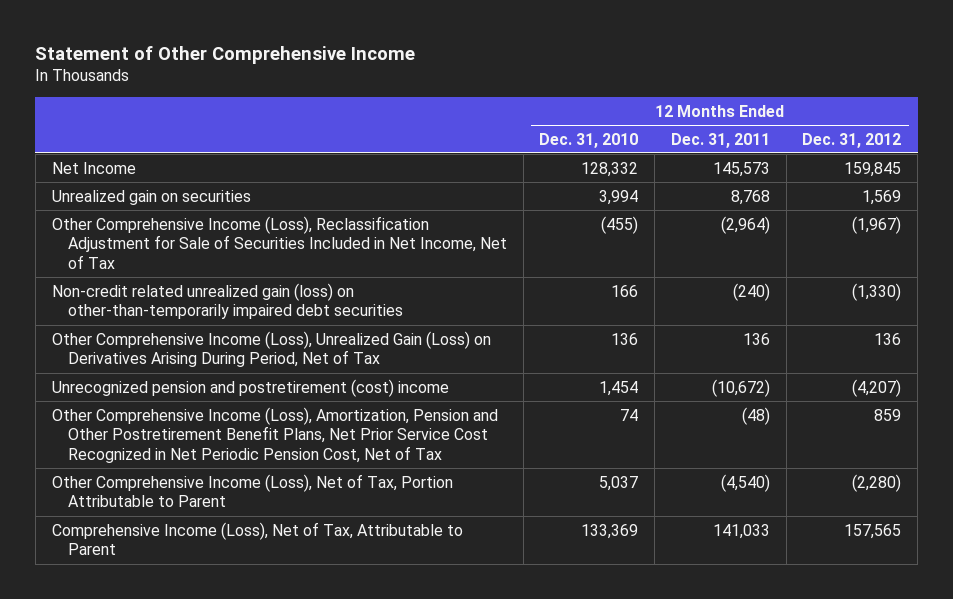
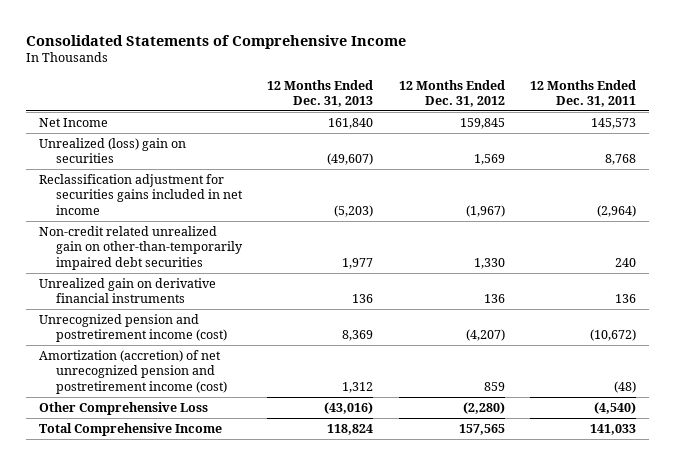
[35,46,416,65] Statement of Other Comprehensive Income -> [26,34,407,49] Consolidated Statements of Comprehensive Income
[539,132,639,148] Dec. 31, 2010 -> none
none -> [267,79,374,107] 12 Months Ended Dec. 31, 2013
[51,189,251,205] Unrealized gain on securities -> [39,137,187,164] Unrealized (loss) gain on securities
[51,215,507,270] Other Comprehensive Income (Loss), Reclassification Adjustment for Sale of Securities Included in Net Income, Net of Tax -> [39,173,243,215] Reclassification adjustment for securities gains included in net income
[51,282,403,320] Non-credit related unrealized gain (loss) on other-than-temporarily impaired debt securities -> [39,225,243,270] Non-credit related unrealized gain on other-than-temporarily impaired debt securities
[732,282,770,301] (240) -> [615,257,637,267] 240
[852,282,902,301] (1,330) -> [473,257,505,269] 1,330
[51,330,491,368] Other Comprehensive Income (Loss), Unrealized Gain (Loss) on Derivatives Arising During Period, Net of Tax -> [39,277,217,304] Unrealized gain on derivative financial instruments
[51,378,449,397] Unrecognized pension and postretirement (cost) income -> [39,313,227,343] Unrecognized pension and postretirement income (cost)
[51,406,498,464] Other Comprehensive Income (Loss), Amortization, Pension and Other Postretirement Benefit Plans, Net Prior Service Cost Recognized in Net Periodic Pension Cost, Net of Tax -> [39,349,227,394] Amortization (accretion) of net unrecognized pension and postretirement income (cost)
[51,473,453,508] Other Comprehensive Income (Loss), Net of Tax, Portion Attributable to Parent -> [39,401,209,415] Other Comprehensive Loss
[51,521,463,556] Comprehensive Income (Loss), Net of Tax, Attributable to Parent -> [39,422,223,436] Total Comprehensive Income

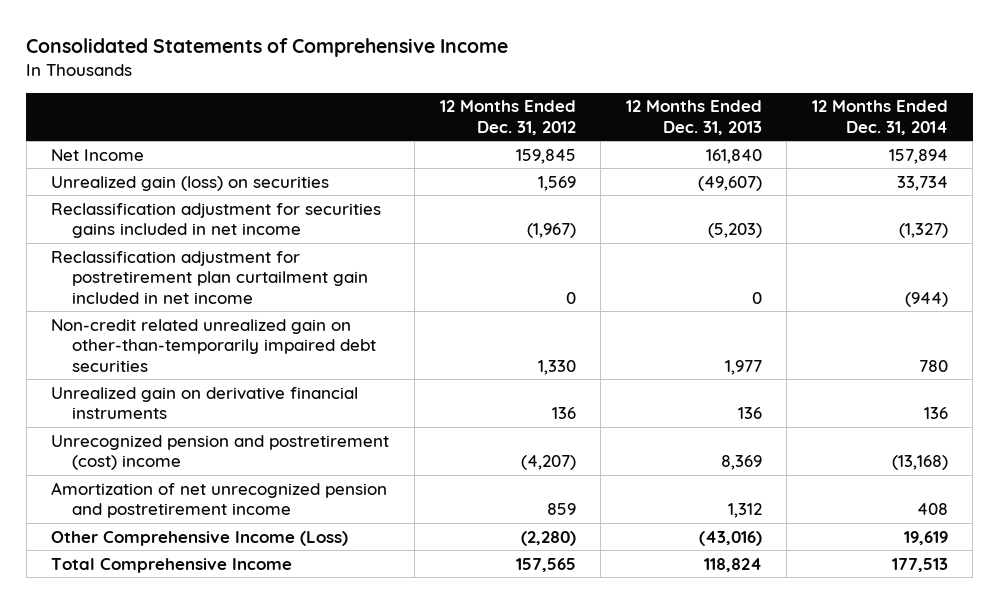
[530,79,637,107] 12 Months Ended Dec. 31, 2011 -> none
none -> [811,100,948,135] 12 Months Ended Dec. 31, 2014
[39,137,187,164] Unrealized (loss) gain on securities -> [51,175,330,191] Unrealized gain (loss) on securities
none -> [51,250,369,304] Reclassification adjustment for postretirement plan curtailment gain included in net income
[39,313,227,343] Unrecognized pension and postretirement income (cost) -> [51,434,390,471] Unrecognized pension and postretirement (cost) income
[39,349,227,394] Amortization (accretion) of net unrecognized pension and postretirement income (cost) -> [51,481,388,519] Amortization of net unrecognized pension and postretirement income
[39,401,209,415] Other Comprehensive Loss -> [51,530,349,546] Other Comprehensive Income (Loss)

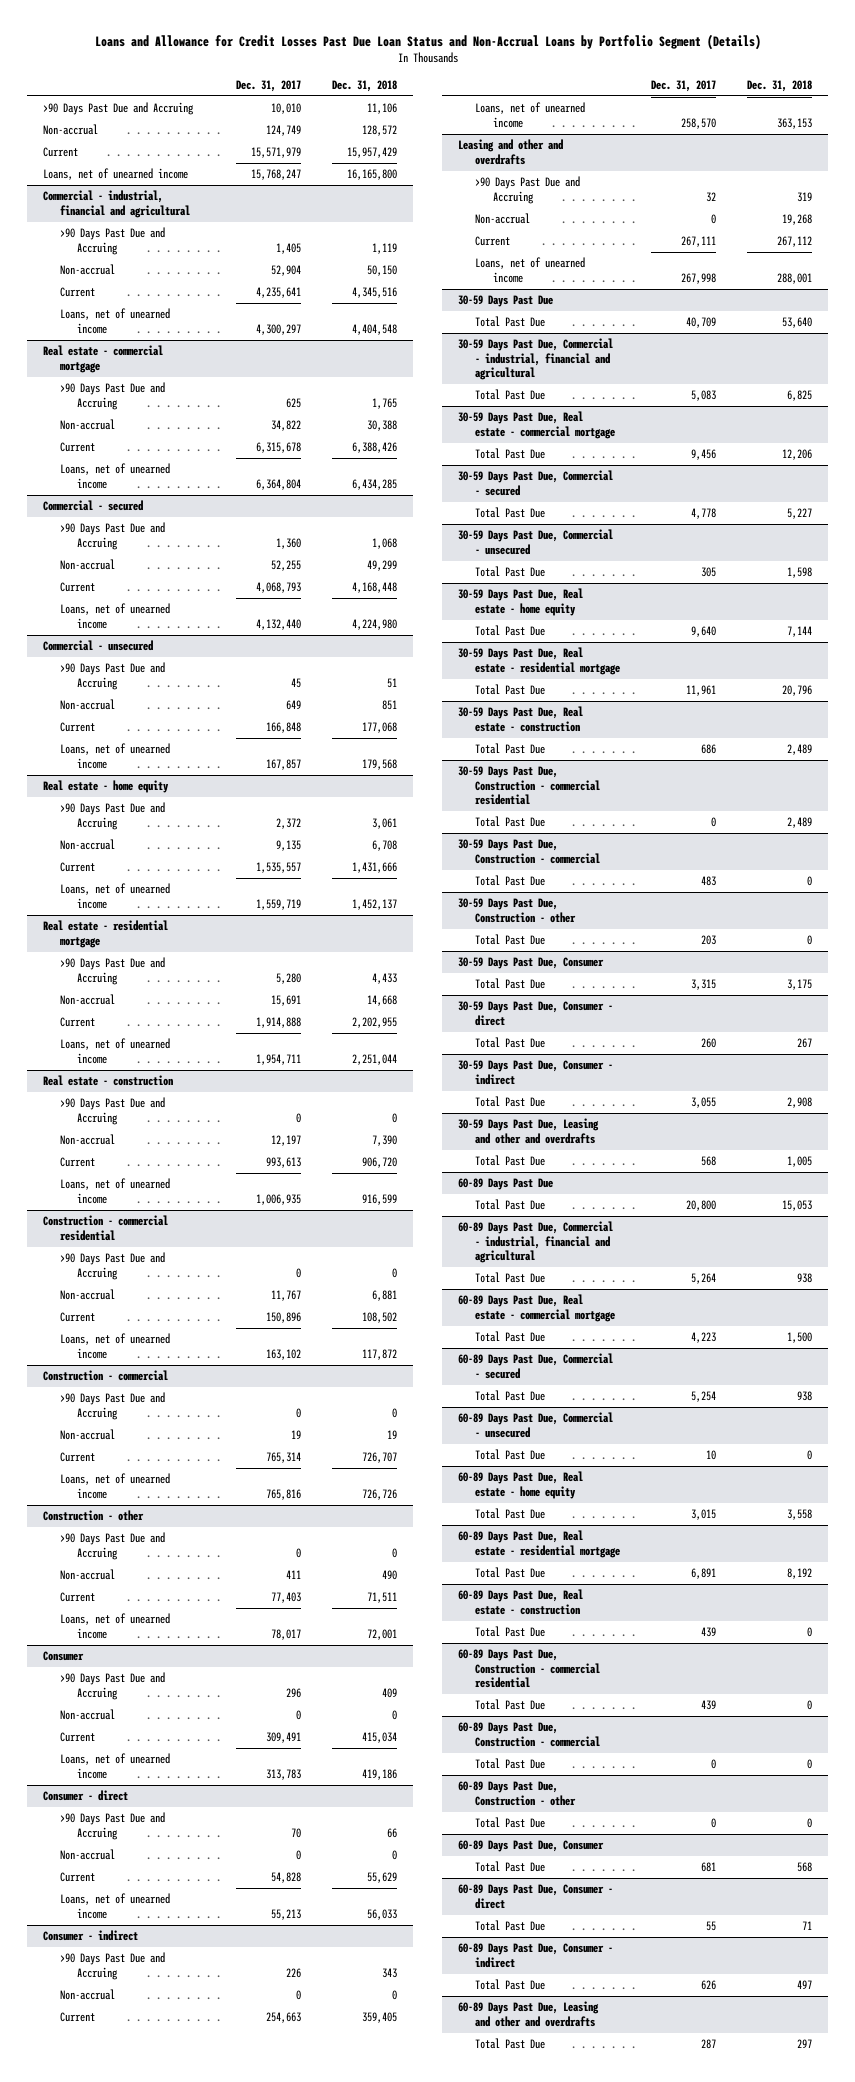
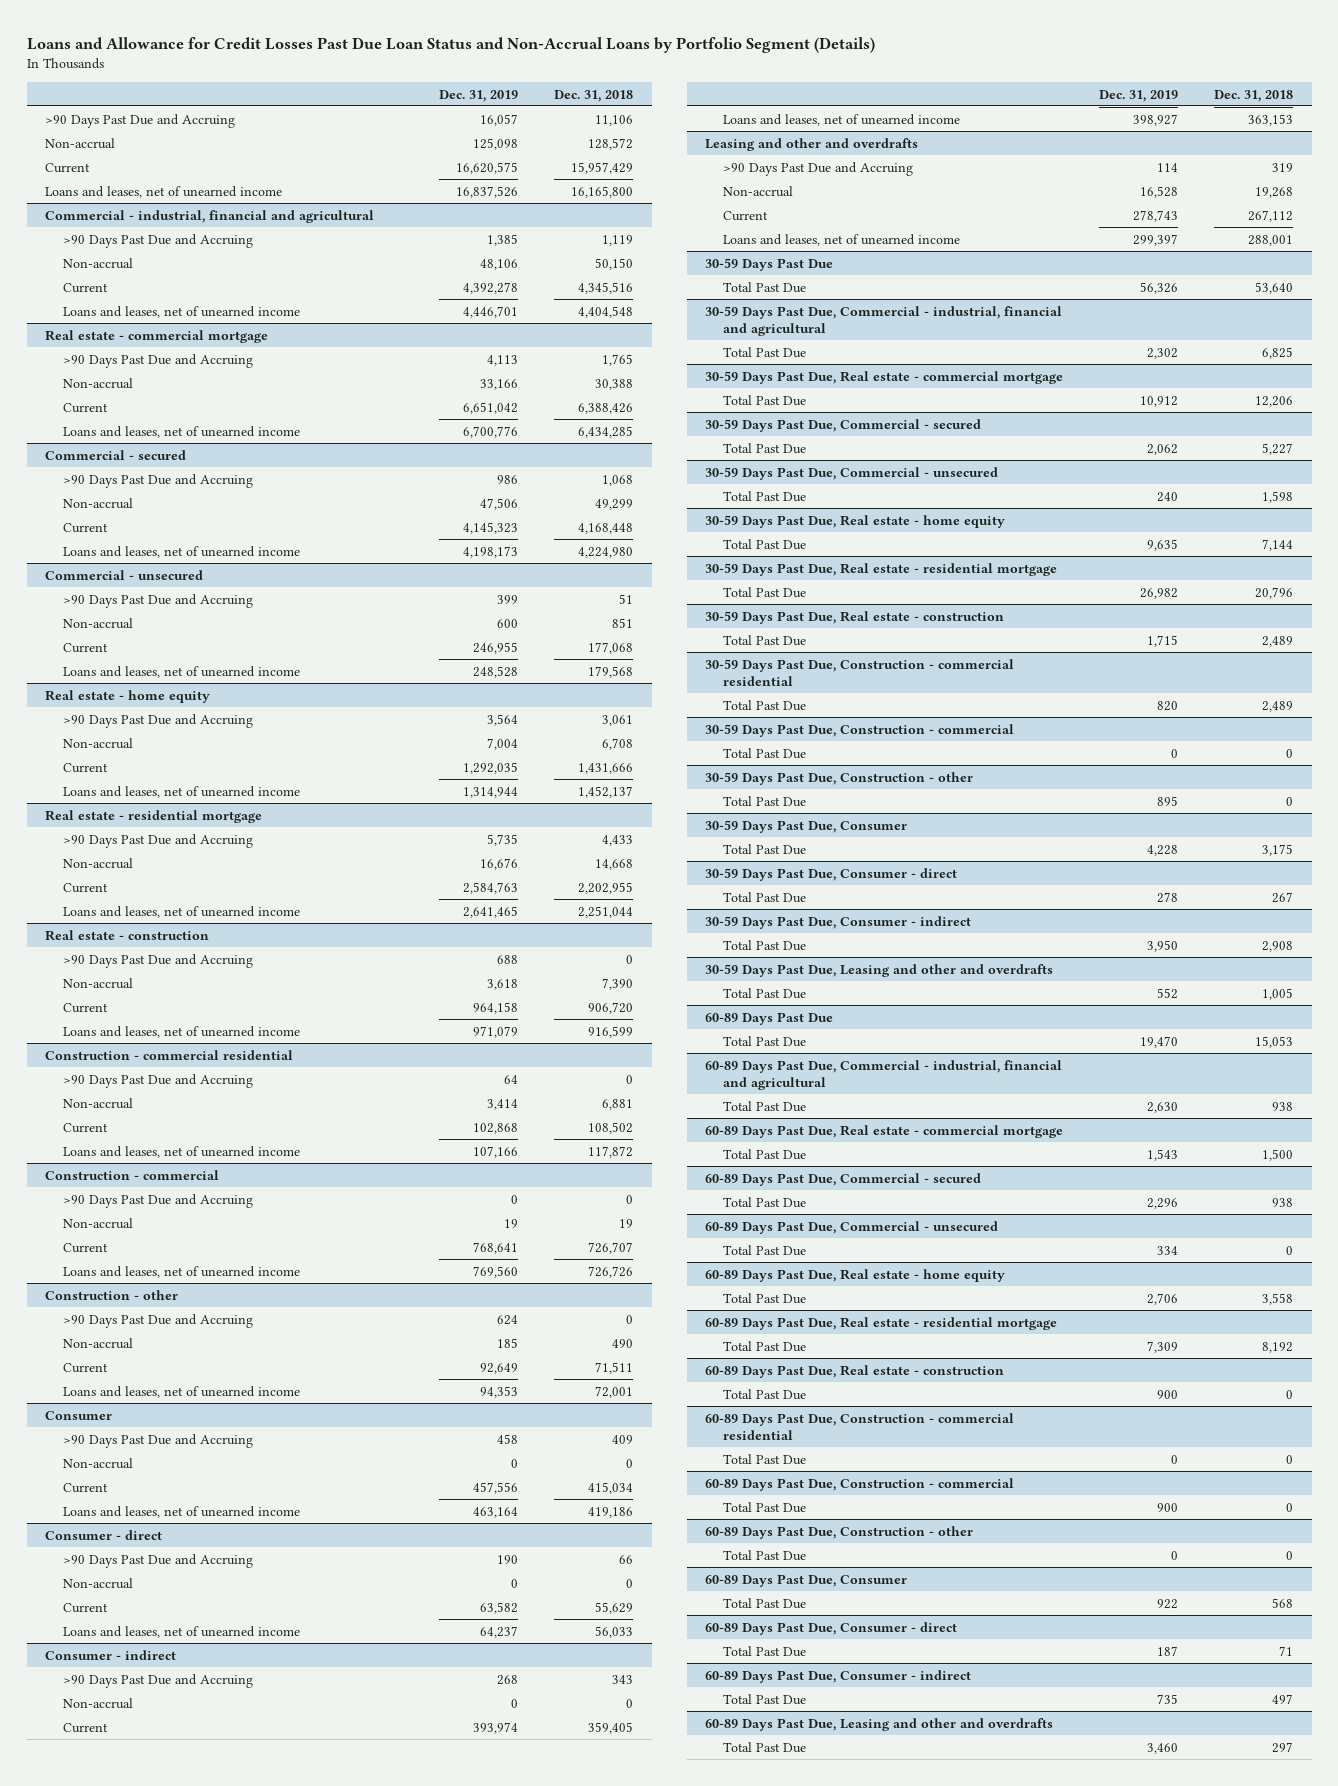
[236,80,302,93] Dec. 31, 2017 -> none
none -> [439,89,519,102] Dec. 31, 2019
[42,168,188,181] Loans, net of unearned income -> [44,185,282,198] Loans and leases, net of unearned income
[60,308,171,334] Loans, net of unearned income -> [62,305,300,318] Loans and leases, net of unearned income
[60,463,171,489] Loans, net of unearned income -> [62,425,300,438] Loans and leases, net of unearned income
[60,603,171,629] Loans, net of unearned income -> [62,545,300,558] Loans and leases, net of unearned income
[60,743,171,769] Loans, net of unearned income -> [62,665,300,678] Loans and leases, net of unearned income
[60,883,171,909] Loans, net of unearned income -> [62,785,300,798] Loans and leases, net of unearned income
[60,1038,171,1064] Loans, net of unearned income -> [62,905,300,918] Loans and leases, net of unearned income
[60,1178,171,1204] Loans, net of unearned income -> [62,1025,300,1038] Loans and leases, net of unearned income
[60,1333,171,1359] Loans, net of unearned income -> [62,1145,300,1158] Loans and leases, net of unearned income
[60,1473,171,1499] Loans, net of unearned income -> [62,1265,300,1278] Loans and leases, net of unearned income
[60,1613,171,1639] Loans, net of unearned income -> [62,1385,300,1398] Loans and leases, net of unearned income
[60,1753,171,1779] Loans, net of unearned income -> [62,1505,300,1518] Loans and leases, net of unearned income
[60,1893,171,1919] Loans, net of unearned income -> [62,1625,300,1638] Loans and leases, net of unearned income
[475,102,586,128] Loans, net of unearned income -> [722,113,960,126] Loans and leases, net of unearned income
[475,257,586,283] Loans, net of unearned income -> [722,233,960,246] Loans and leases, net of unearned income

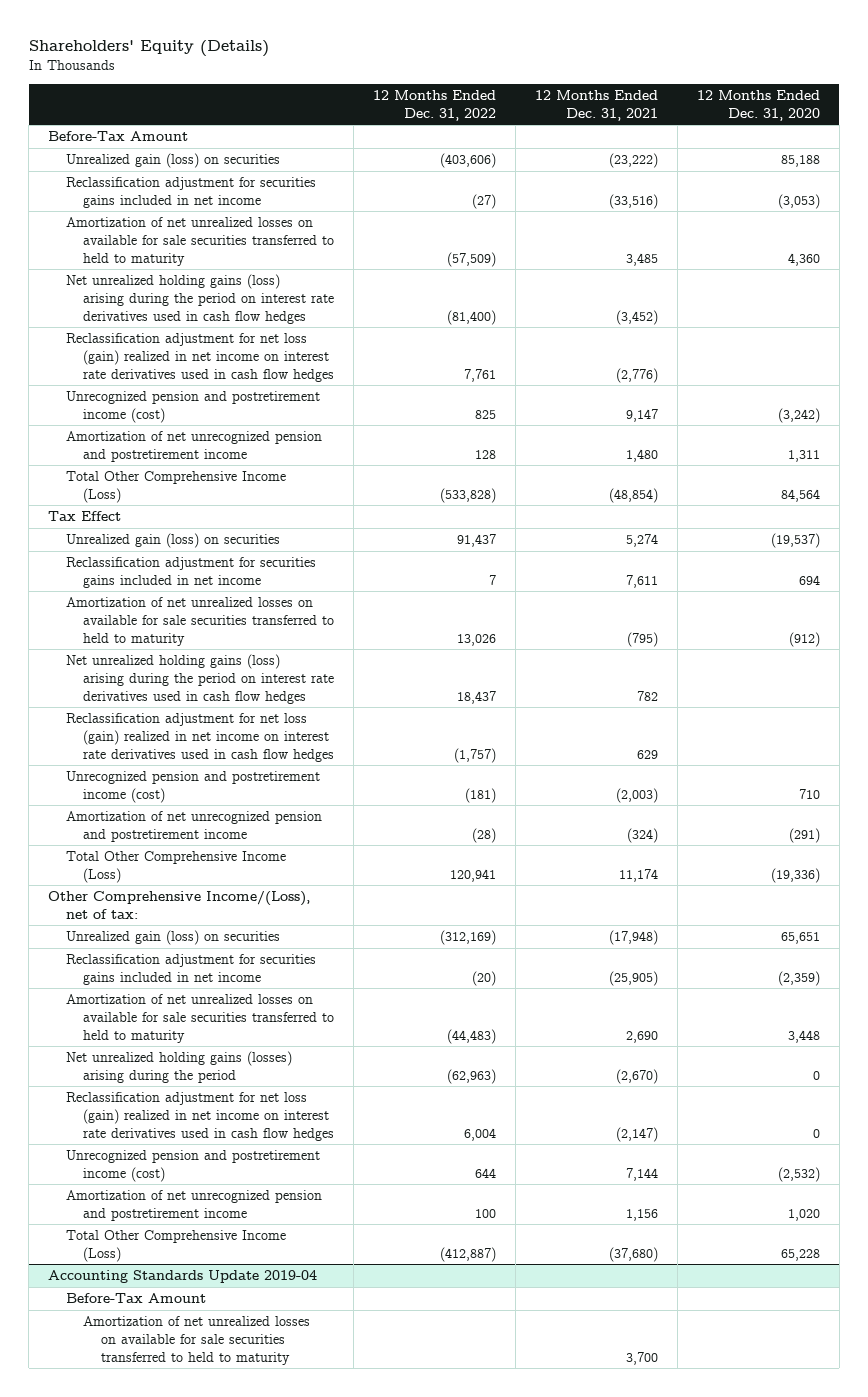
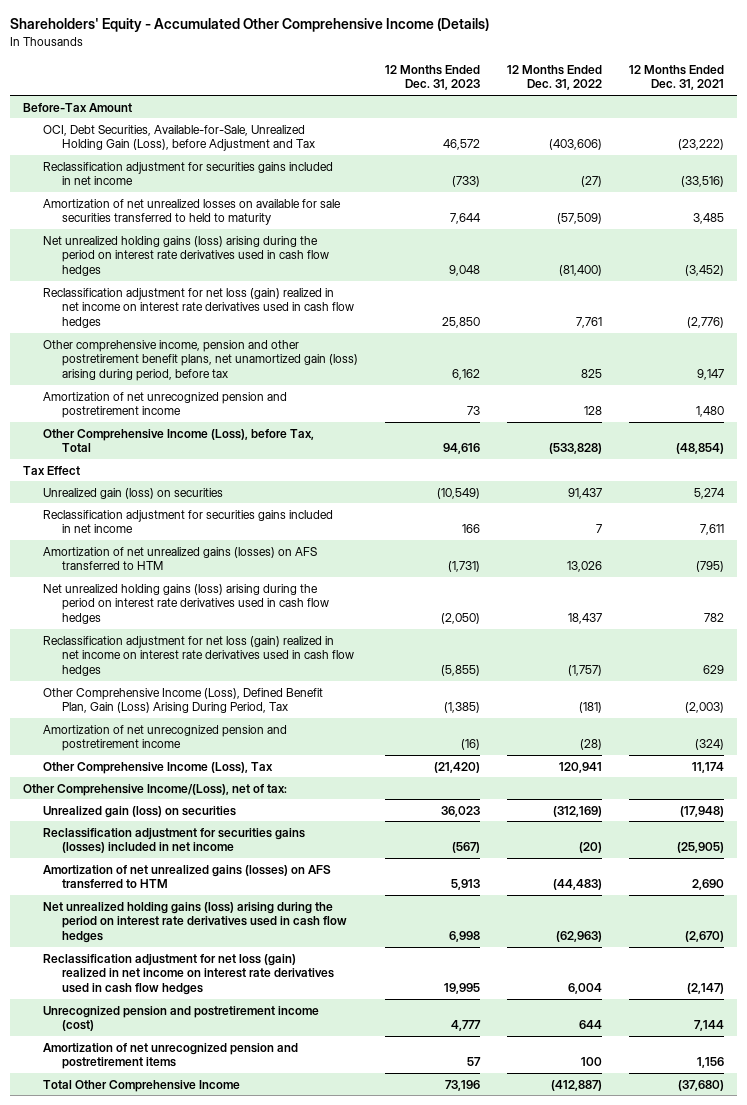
[28,39,269,57] Shareholders' Equity (Details) -> [10,18,490,33] Shareholders' Equity - Accumulated Other Comprehensive Income (Details)
[696,90,820,121] 12 Months Ended Dec. 31, 2020 -> none
none -> [385,64,481,91] 12 Months Ended Dec. 31, 2023
[65,153,280,169] Unrealized gain (loss) on securities -> [42,124,316,152] OCI, Debt Securities, Available-for-Sale, Unrealized Holding Gain (Loss), before Adjustment and Tax
[65,391,320,423] Unrecognized pension and postretirement income (cost) -> [42,339,359,382] Other comprehensive income, pension and other postretirement benefit plans, net unamortized gain (loss) arising during period, before tax
[65,471,286,503] Total Other Comprehensive Income (Loss) -> [42,428,314,453] Other Comprehensive Income (Loss), before Tax, Total
[65,597,335,646] Amortization of net unrealized losses on available for sale securities transferred to held to maturity -> [42,546,317,571] Amortization of net unrealized gains (losses) on AFS transferred to HTM
[65,771,320,803] Unrecognized pension and postretirement income (cost) -> [42,687,323,714] Other Comprehensive Income (Loss), Defined Benefit Plan, Gain (Loss) Arising During Period, Tax
[65,851,286,883] Total Other Comprehensive Income (Loss) -> [42,761,273,774] Other Comprehensive Income (Loss), Tax
[65,954,316,985] Reclassification adjustment for securities gains included in net income -> [42,827,305,854] Reclassification adjustment for securities gains (losses) included in net income
[65,994,335,1043] Amortization of net unrealized losses on available for sale securities transferred to held to maturity -> [42,864,331,890] Amortization of net unrealized gains (losses) on AFS transferred to HTM
[65,1051,292,1083] Net unrealized holding gains (losses) arising during the period -> [42,901,348,944] Net unrealized holding gains (loss) arising during the period on interest rate derivatives used in cash flow hedges
[48,1270,318,1284] Accounting Standards Update 2019-04 -> none
[65,1293,206,1304] Before-Tax Amount -> none
[83,1316,311,1365] Amortization of net unrealized losses on available for sale securities transferred to held to maturity -> none
[65,1190,322,1221] Amortization of net unrecognized pension and postretirement income -> [42,1042,298,1070] Amortization of net unrecognized pension and postretirement items
[65,1230,286,1262] Total Other Comprehensive Income (Loss) -> [42,1079,240,1092] Total Other Comprehensive Income

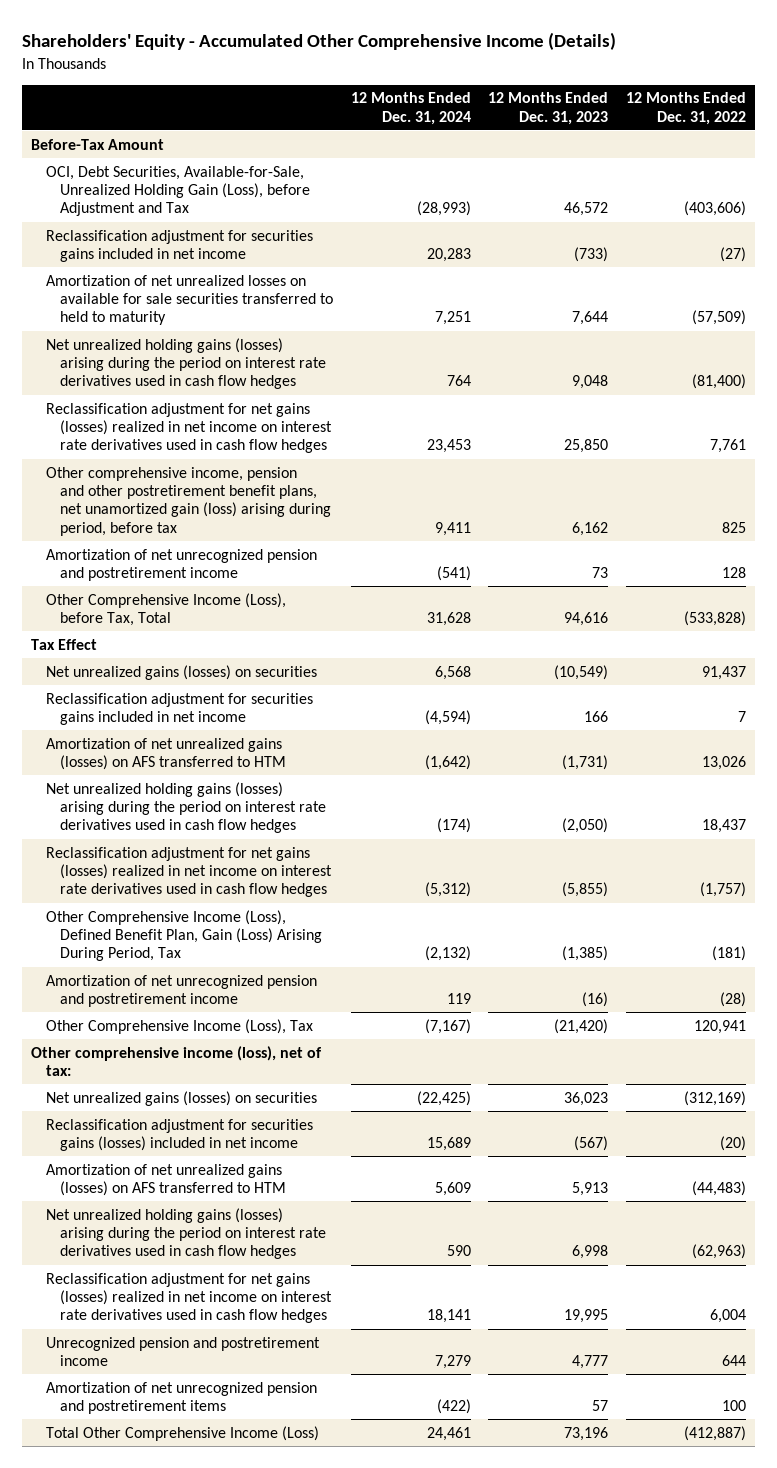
[628,64,724,91] 12 Months Ended Dec. 31, 2021 -> none
none -> [350,92,471,125] 12 Months Ended Dec. 31, 2024
[42,235,330,277] Net unrealized holding gains (loss) arising during the period on interest rate derivatives used in cash flow hedges -> [45,337,327,390] Net unrealized holding gains (losses) arising during the period on interest rate derivatives used in cash flow hedges
[42,287,355,329] Reclassification adjustment for net loss (gain) realized in net income on interest rate derivatives used in cash flow hedges -> [45,402,333,454] Reclassification adjustment for net gains (losses) realized in net income on interest rate derivatives used in cash flow hedges
[42,487,223,499] Unrealized gain (loss) on securities -> [45,664,317,680] Net unrealized gains (losses) on securities
[42,583,330,625] Net unrealized holding gains (loss) arising during the period on interest rate derivatives used in cash flow hedges -> [45,781,327,834] Net unrealized holding gains (losses) arising during the period on interest rate derivatives used in cash flow hedges
[42,635,355,677] Reclassification adjustment for net loss (gain) realized in net income on interest rate derivatives used in cash flow hedges -> [45,846,333,898] Reclassification adjustment for net gains (losses) realized in net income on interest rate derivatives used in cash flow hedges
[23,783,288,796] Other Comprehensive Income/(Loss), net of tax: -> [31,1045,323,1077] Other comprehensive income (loss), net of tax:
[42,805,236,818] Unrealized gain (loss) on securities -> [45,1090,317,1106] Net unrealized gains (losses) on securities
[42,901,348,944] Net unrealized holding gains (loss) arising during the period on interest rate derivatives used in cash flow hedges -> [45,1207,327,1260] Net unrealized holding gains (losses) arising during the period on interest rate derivatives used in cash flow hedges
[42,953,335,996] Reclassification adjustment for net loss (gain) realized in net income on interest rate derivatives used in cash flow hedges -> [45,1272,333,1324] Reclassification adjustment for net gains (losses) realized in net income on interest rate derivatives used in cash flow hedges
[42,1005,319,1032] Unrecognized pension and postretirement income (cost) -> [45,1336,320,1367] Unrecognized pension and postretirement income
[42,1079,240,1092] Total Other Comprehensive Income -> [45,1425,319,1441] Total Other Comprehensive Income (Loss)

